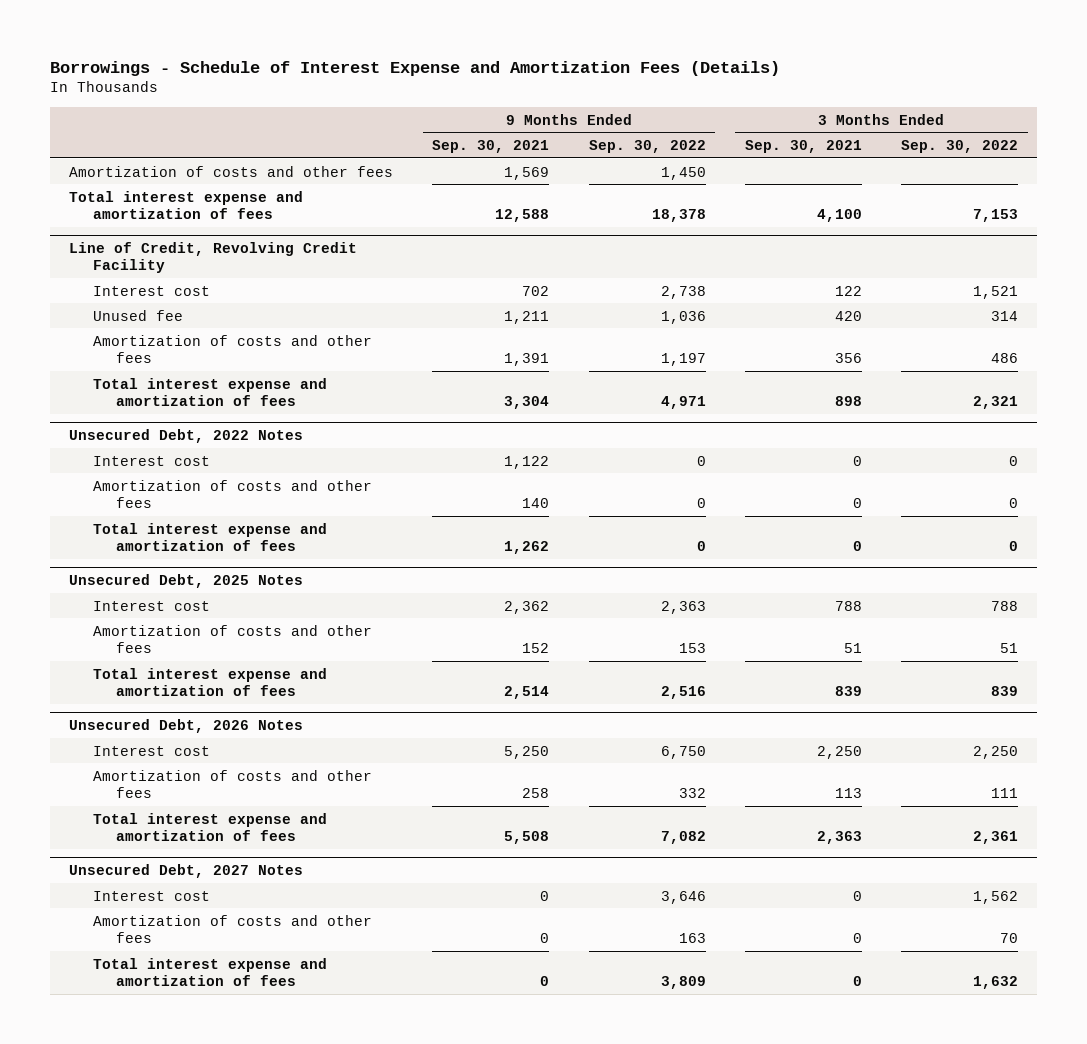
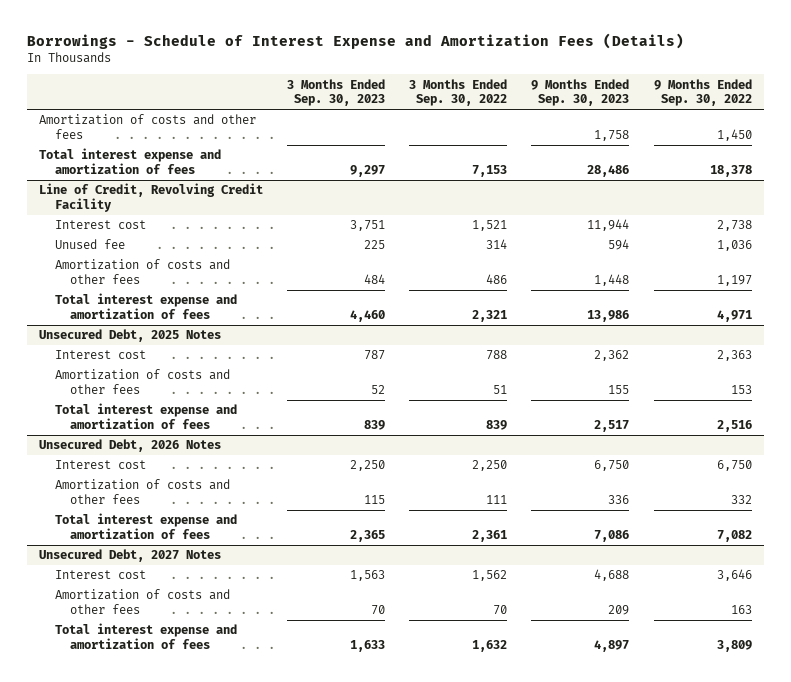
[432,140,550,154] Sep. 30, 2021 -> none
[744,140,862,154] Sep. 30, 2021 -> none
none -> [287,78,386,107] 3 Months Ended Sep. 30, 2023
none -> [531,78,630,107] 9 Months Ended Sep. 30, 2023
[69,429,304,444] Unsecured Debt, 2022 Notes -> none
[92,455,210,466] Interest cost -> none
[92,479,372,508] Amortization of costs and other fees -> none
[92,522,327,551] Total interest expense and amortization of fees -> none

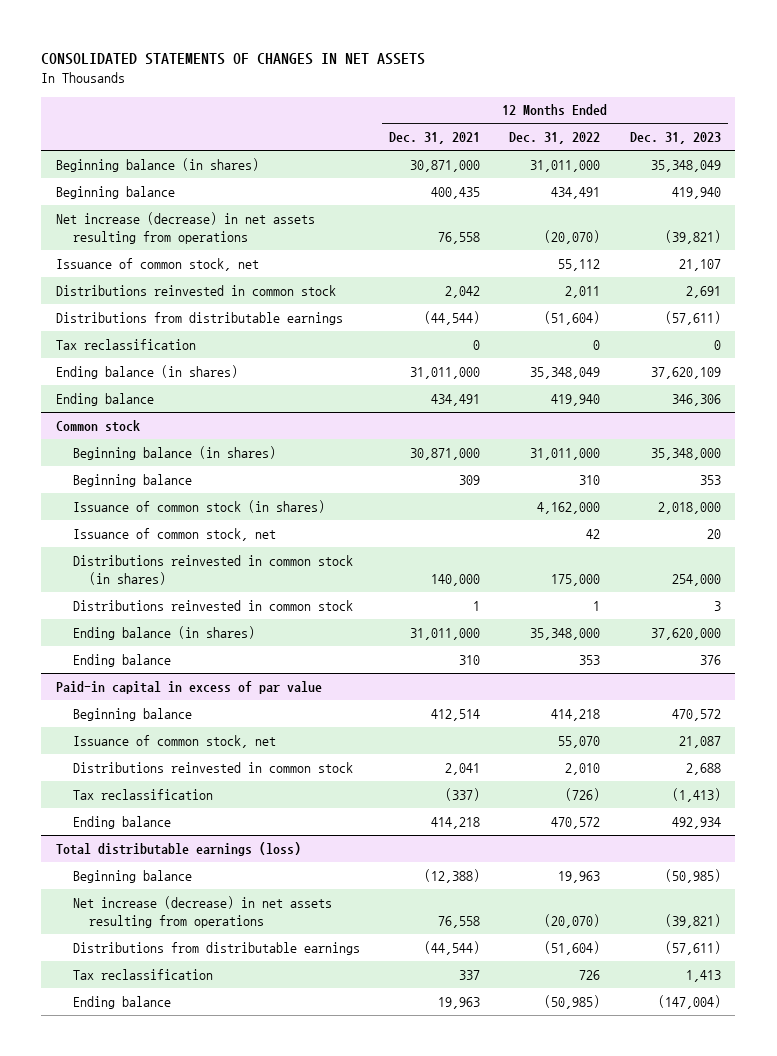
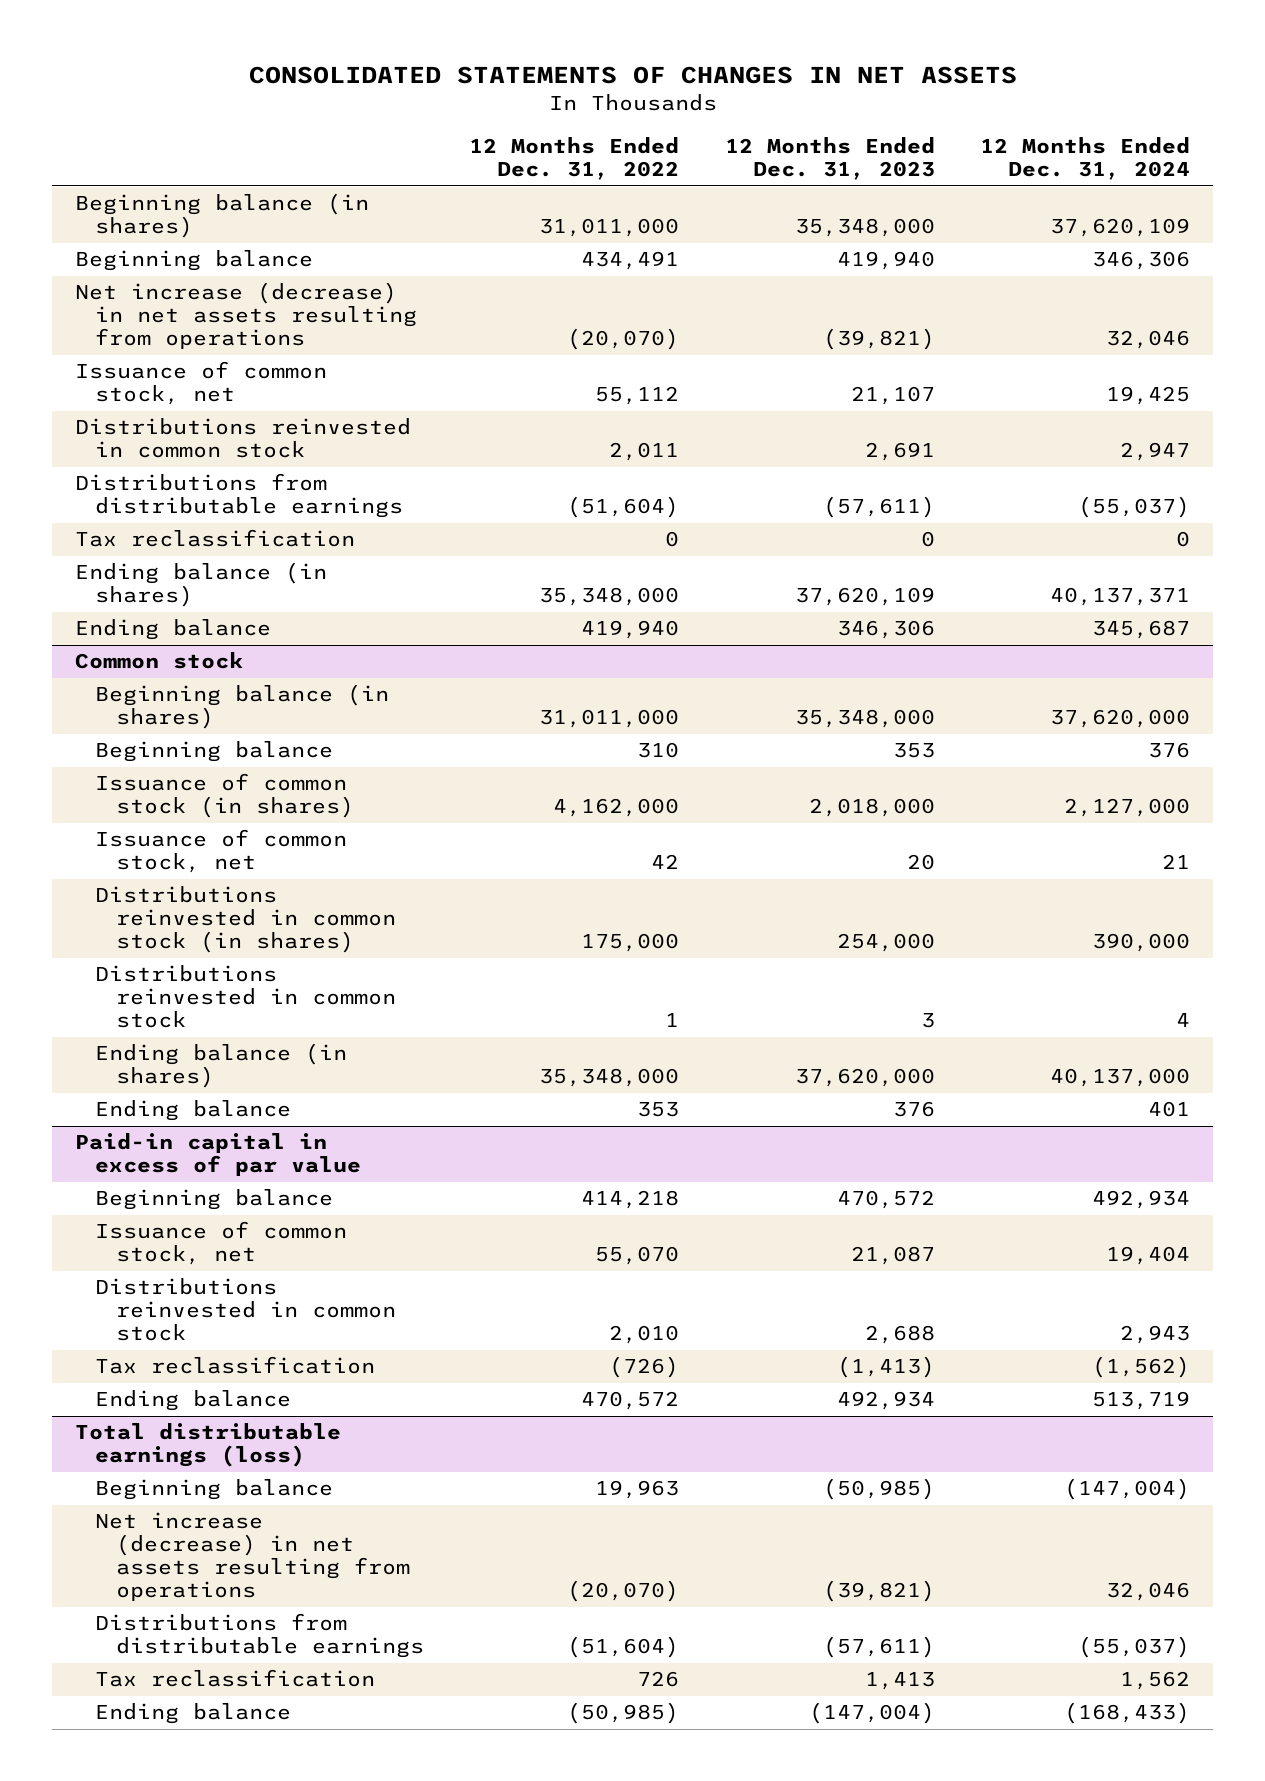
[388,132,480,145] Dec. 31, 2021 -> none
none -> [980,137,1191,181] 12 Months Ended Dec. 31, 2024
[650,159,721,172] 35,348,049 -> [794,218,935,238] 35,348,000
[530,366,601,379] 35,348,049 -> [539,587,680,607] 35,348,000

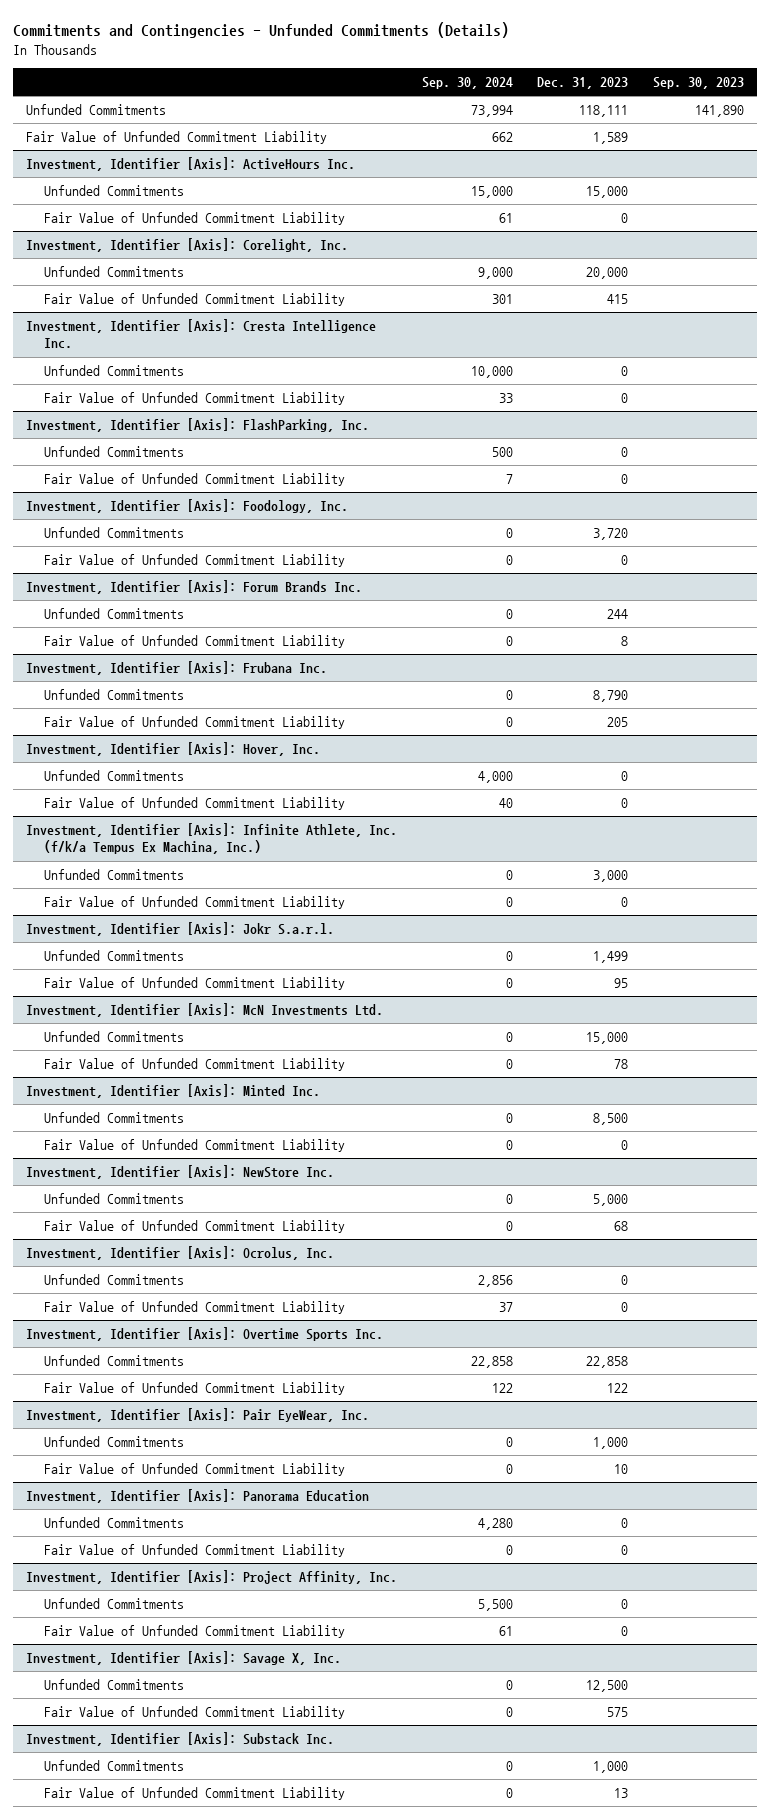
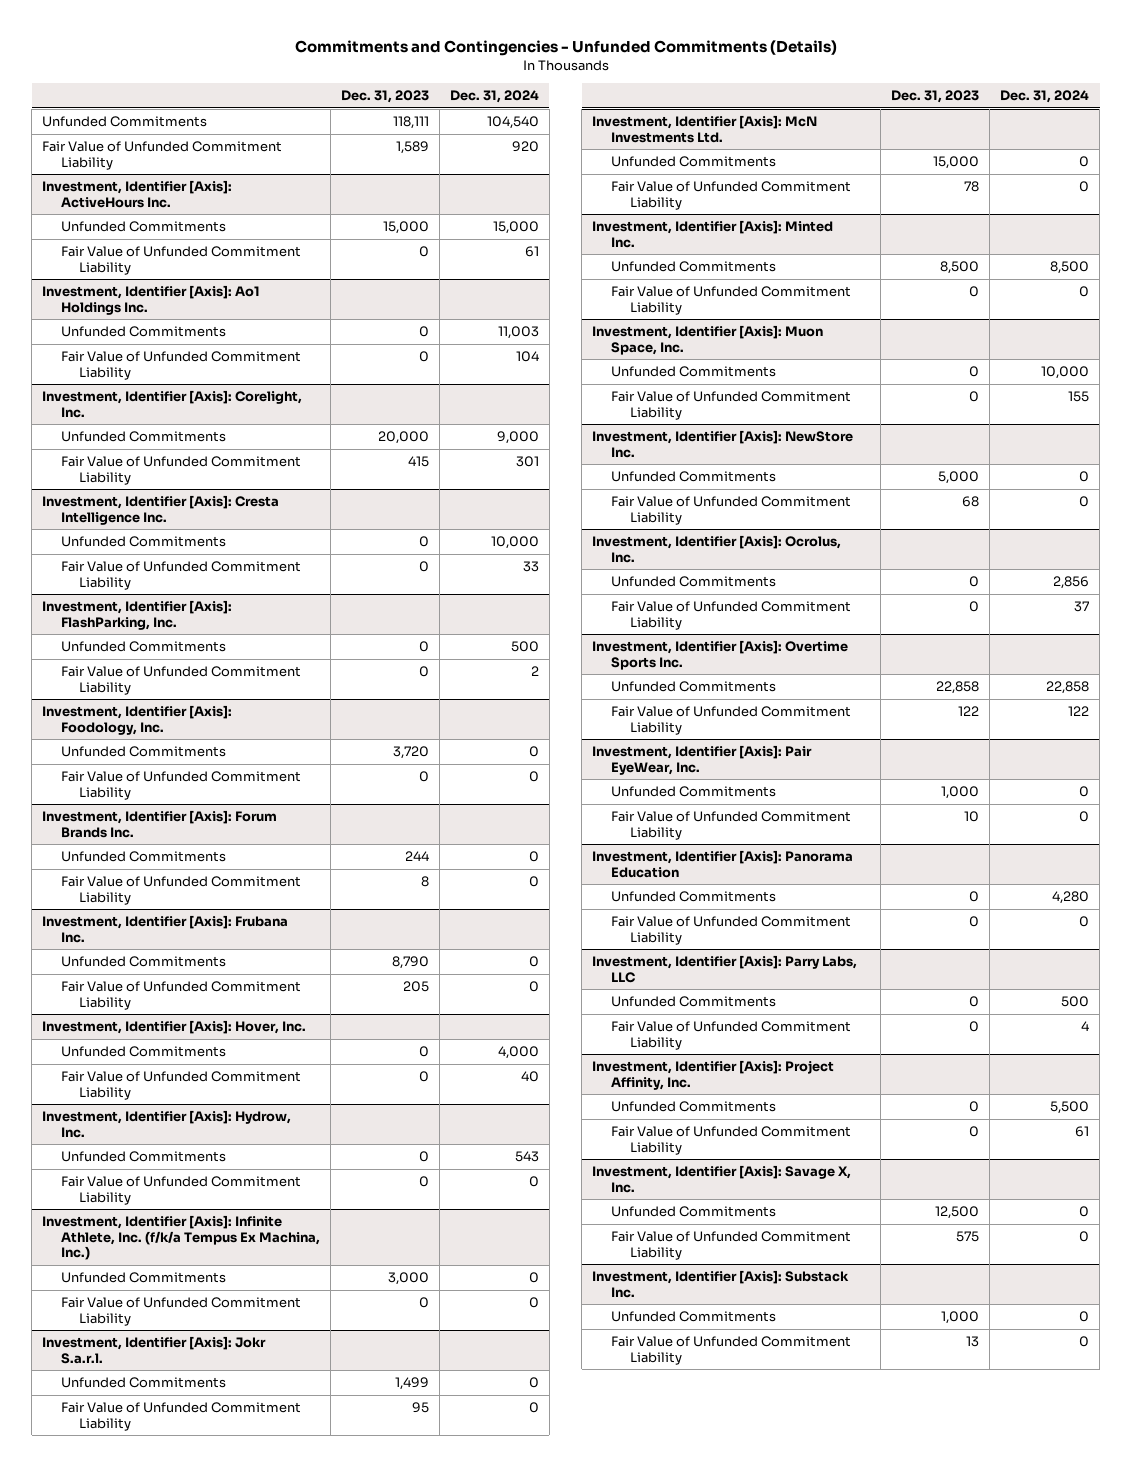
[421,77,513,90] Sep. 30, 2024 -> none
[653,77,745,90] Sep. 30, 2023 -> none
none -> [449,90,539,104] Dec. 31, 2024
none -> [42,285,261,315] Investment, Identifier [Axis]: Ao1 Holdings Inc.
none -> [60,326,226,338] Unfunded Commitments
none -> [60,351,301,380] Fair Value of Unfunded Commitment Liability
none -> [42,1110,292,1138] Investment, Identifier [Axis]: Hydrow, Inc.
none -> [60,1151,226,1163] Unfunded Commitments
none -> [60,1176,301,1205] Fair Value of Unfunded Commitment Liability
none -> [592,325,824,355] Investment, Identifier [Axis]: Muon Space, Inc.
none -> [611,366,777,378] Unfunded Commitments
none -> [611,391,852,420] Fair Value of Unfunded Commitment Liability
none -> [592,955,858,983] Investment, Identifier [Axis]: Parry Labs, LLC
none -> [611,996,777,1008] Unfunded Commitments
none -> [611,1021,852,1050] Fair Value of Unfunded Commitment Liability

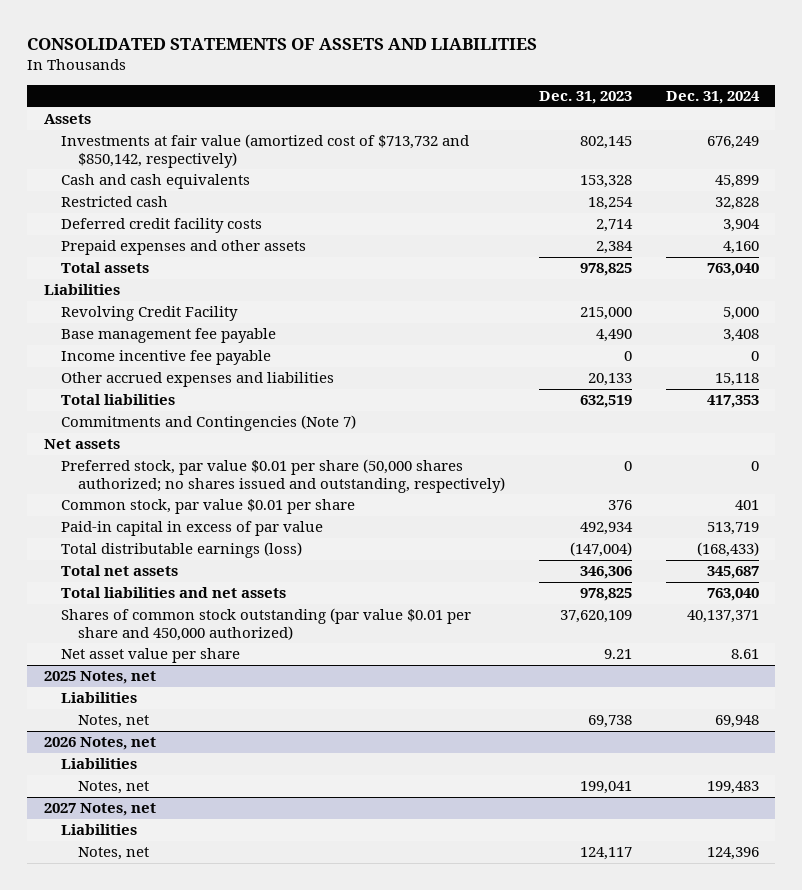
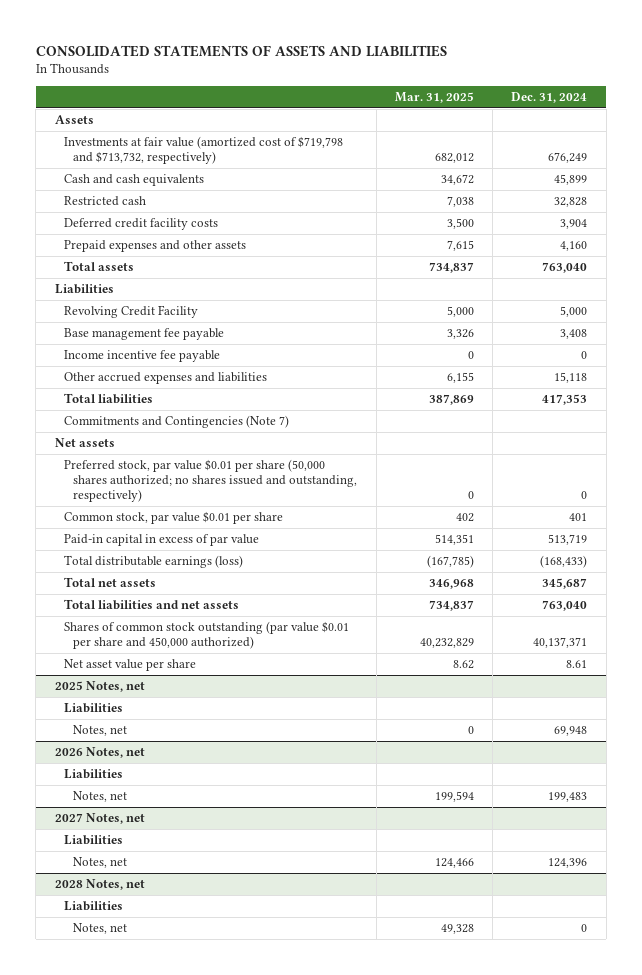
[538,91,632,105] Dec. 31, 2023 -> none
none -> [394,92,474,104] Mar. 31, 2025
[61,134,470,168] Investments at fair value (amortized cost of $713,732 and $850,142, respectively) -> [64,136,344,165] Investments at fair value (amortized cost of $719,798 and $713,732, respectively)
none -> [54,879,145,891] 2028 Notes, net
none -> [64,901,124,912] Liabilities
none -> [73,923,128,935] Notes, net

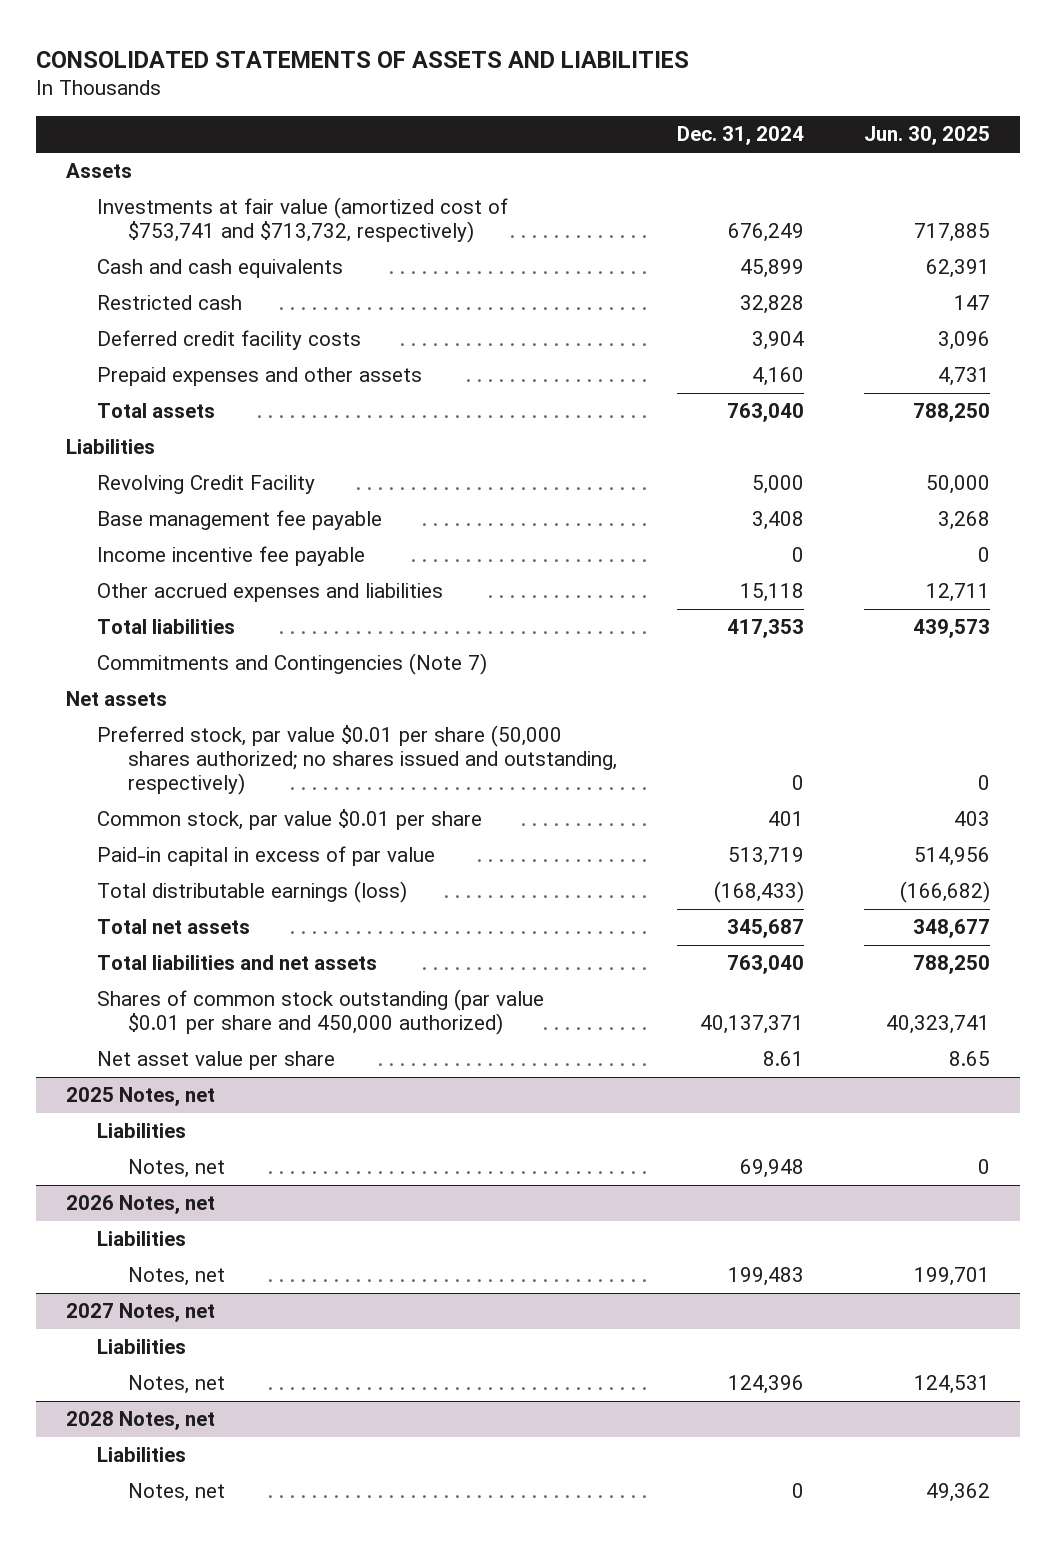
[394,92,474,104] Mar. 31, 2025 -> none
none -> [864,126,991,146] Jun. 30, 2025
[64,136,344,165] Investments at fair value (amortized cost of $719,798 and $713,732, respectively) -> [97,197,509,244] Investments at fair value (amortized cost of $753,741 and $713,732, respectively)

